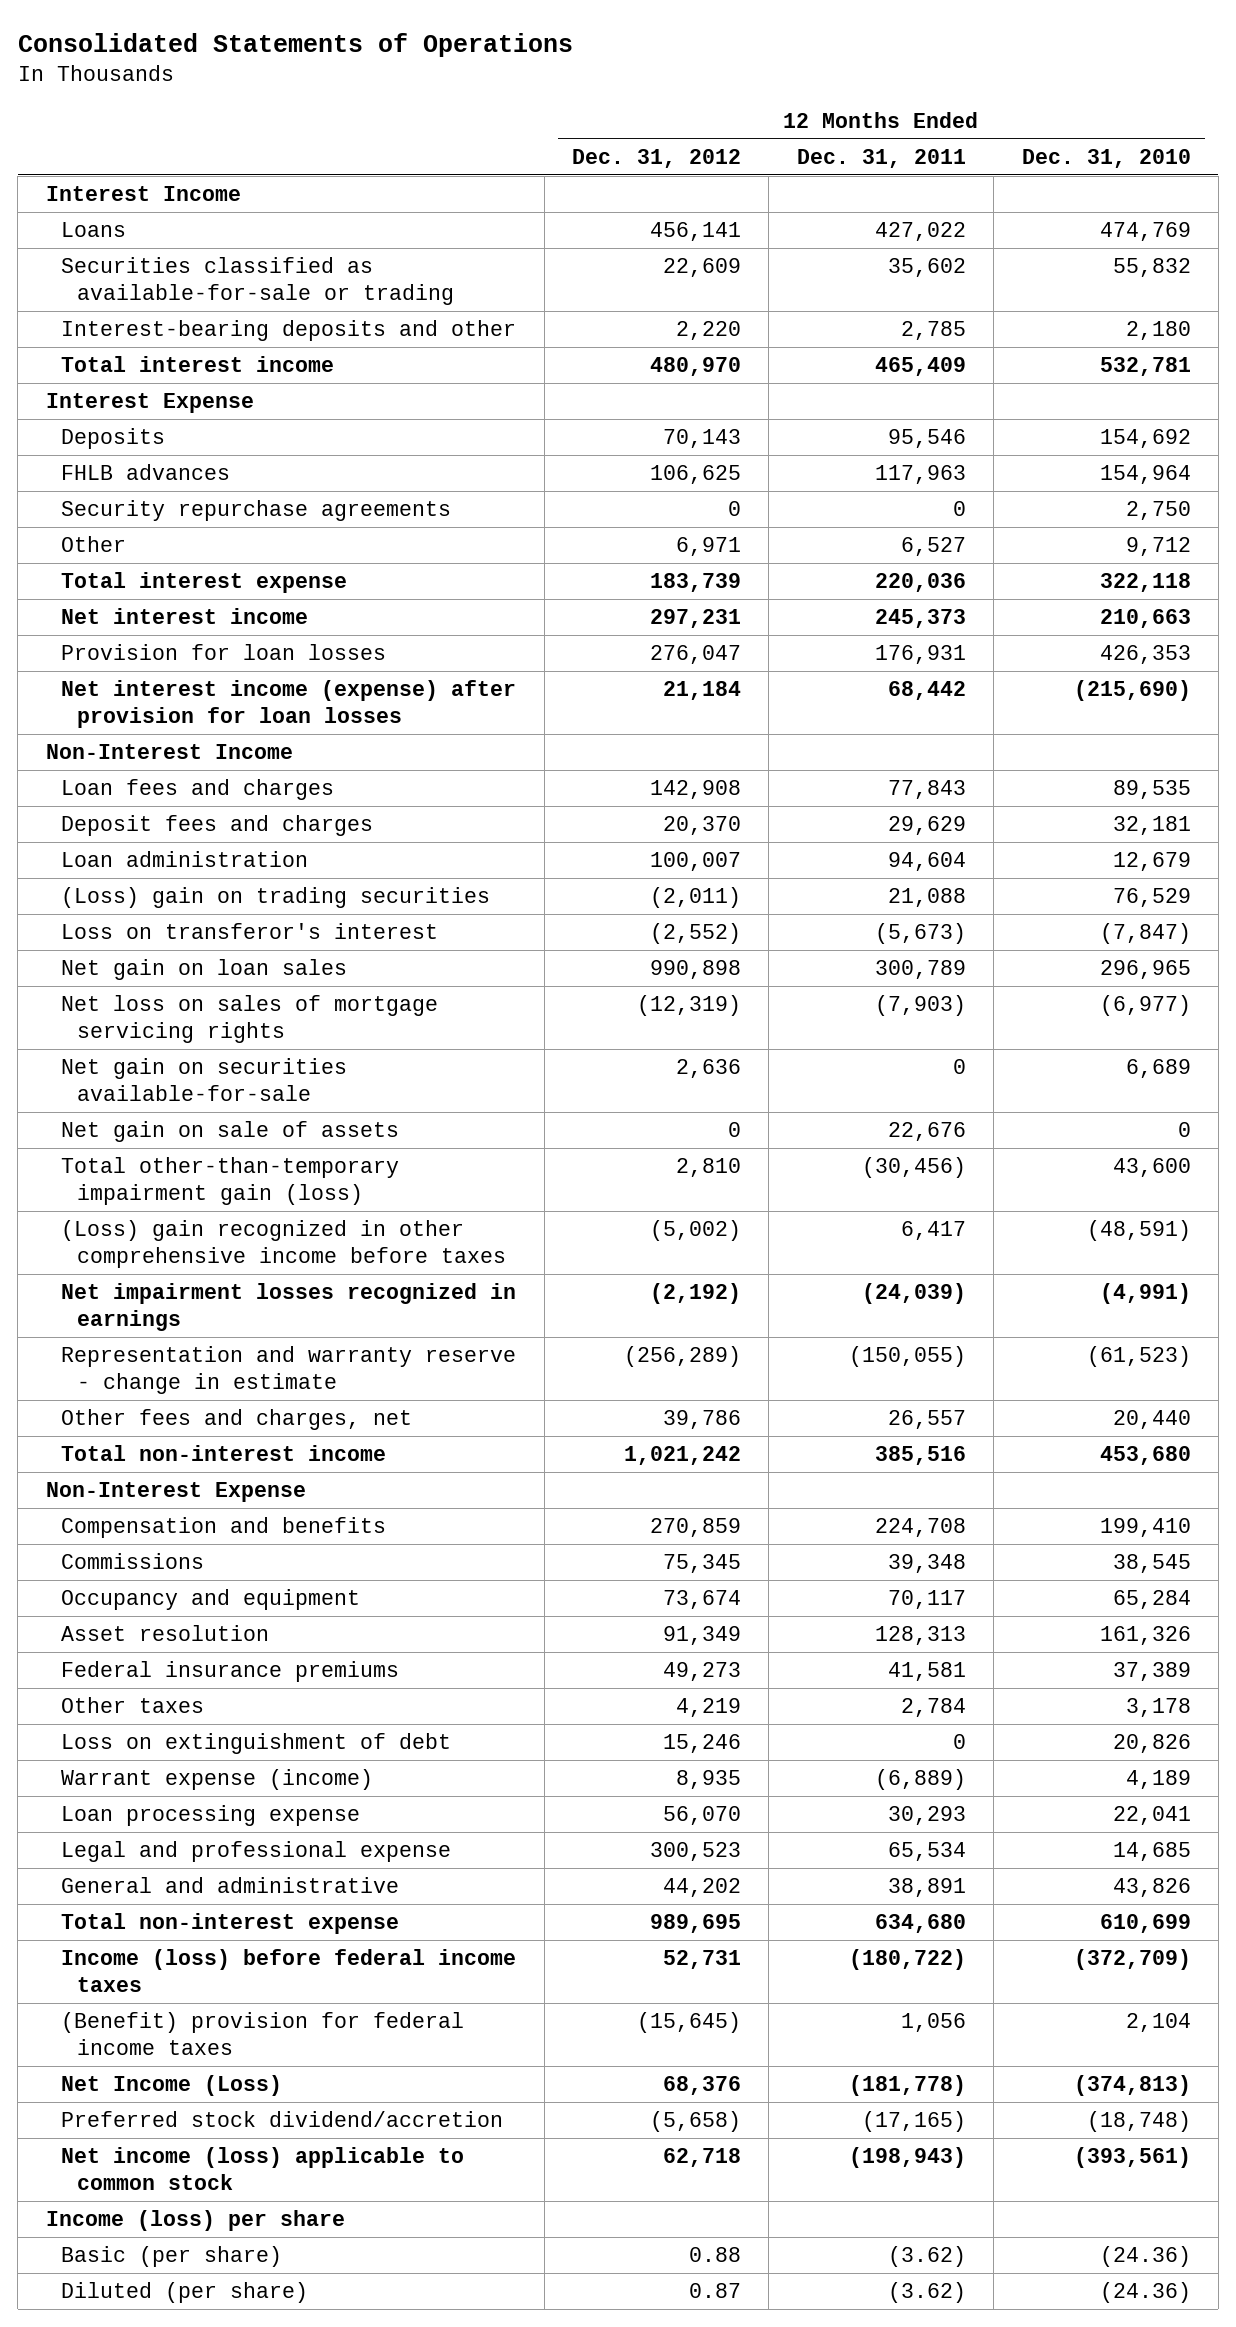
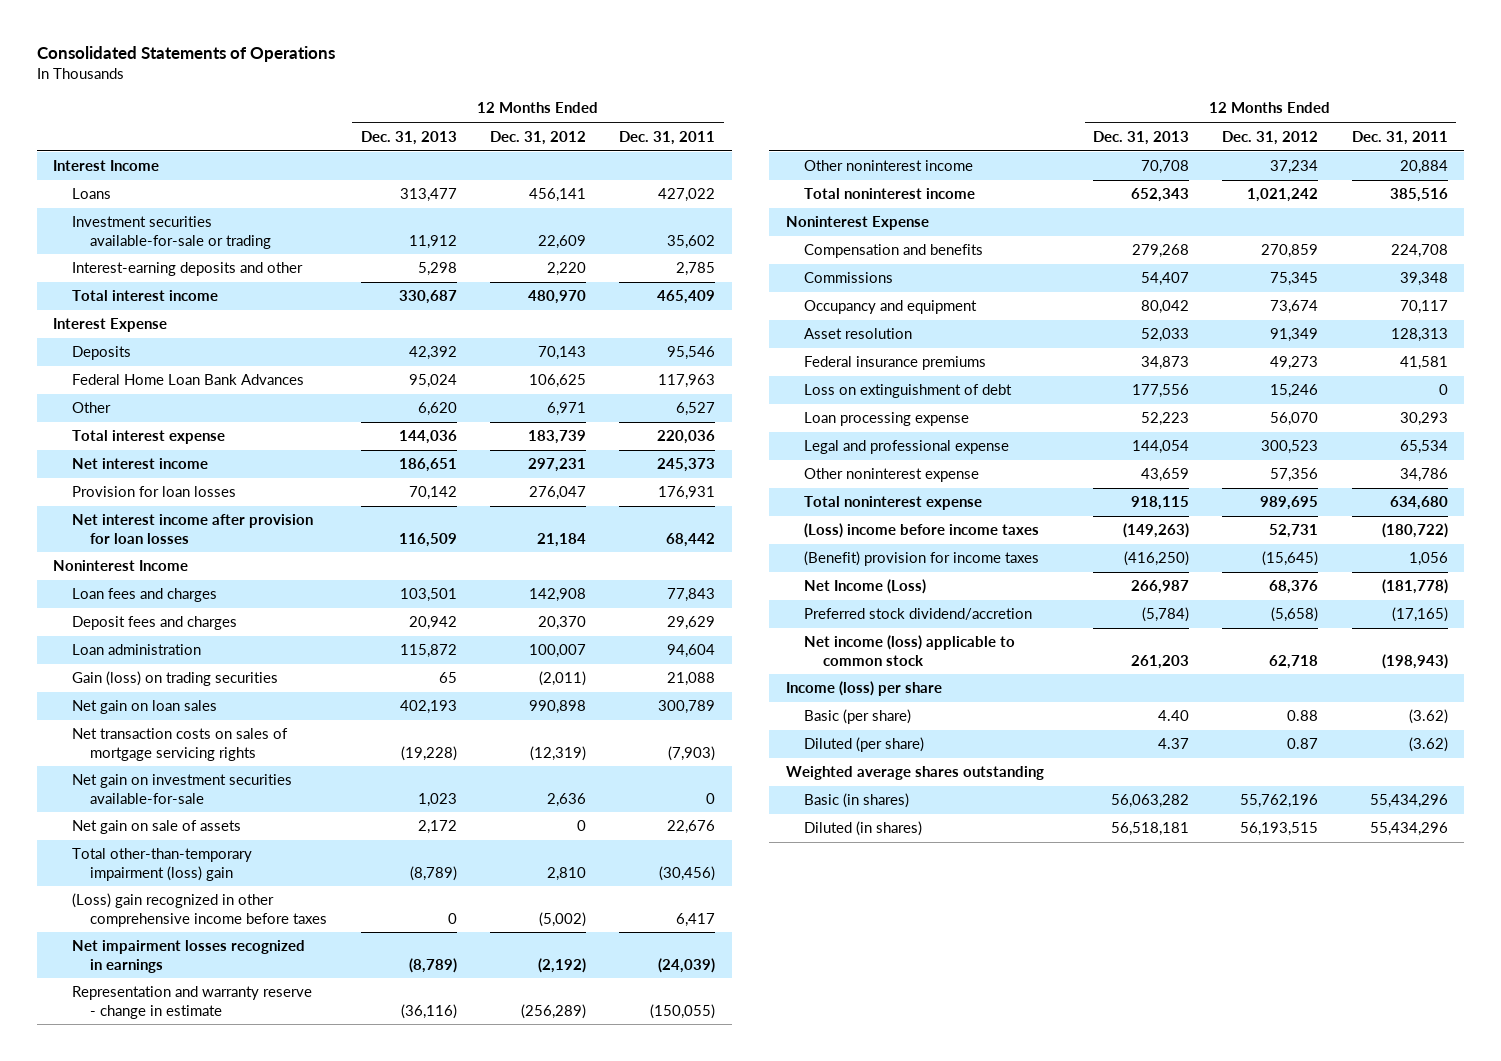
[1021,148,1191,168] Dec. 31, 2010 -> none
none -> [360,130,457,145] Dec. 31, 2013
[61,257,454,305] Securities classified as available-for-sale or trading -> [71,216,272,249] Investment securities available-for-sale or trading
[61,320,517,342] Interest-bearing deposits and other -> [71,262,303,277] Interest-earning deposits and other
[61,500,452,522] Security repurchase agreements -> none
[61,464,231,481] FHLB advances -> [71,374,304,386] Federal Home Loan Bank Advances
[61,680,517,728] Net interest income (expense) after provision for loan losses -> [71,514,313,544] Net interest income after provision for loan losses
[45,744,293,760] Non-Interest Income -> [53,560,189,572] Noninterest Income
[61,923,439,940] Loss on transferor's interest -> none
[61,887,491,909] (Loss) gain on trading securities -> [71,671,278,687] Gain (loss) on trading securities
[61,995,439,1043] Net loss on sales of mortgage servicing rights -> [71,728,288,761] Net transaction costs on sales of mortgage servicing rights
[61,1058,348,1101] Net gain on securities available-for-sale -> [71,774,292,804] Net gain on investment securities available-for-sale
[61,1157,400,1205] Total other-than-temporary impairment gain (loss) -> [71,848,252,881] Total other-than-temporary impairment (loss) gain
[61,1409,413,1431] Other fees and charges, net -> none
none -> [804,160,974,172] Other noninterest income
[61,1445,387,1462] Total non-interest income -> [804,188,976,200] Total noninterest income
[45,1482,306,1503] Non-Interest Expense -> [785,216,929,231] Noninterest Expense
[61,1697,205,1714] Other taxes -> none
[61,1769,374,1791] Warrant expense (income) -> none
[61,1877,400,1894] General and administrative -> none
none -> [804,468,980,483] Other noninterest expense
[61,1913,400,1935] Total non-interest expense -> [804,496,983,511] Total noninterest expense
[61,1949,517,1992] Income (loss) before federal income taxes -> [804,523,1040,539] (Loss) income before income taxes
[61,2012,465,2055] (Benefit) provision for federal income taxes -> [804,551,1040,567] (Benefit) provision for income taxes
none -> [785,766,1044,781] Weighted average shares outstanding
none -> [804,793,910,809] Basic (in shares)
none -> [804,821,923,837] Diluted (in shares)

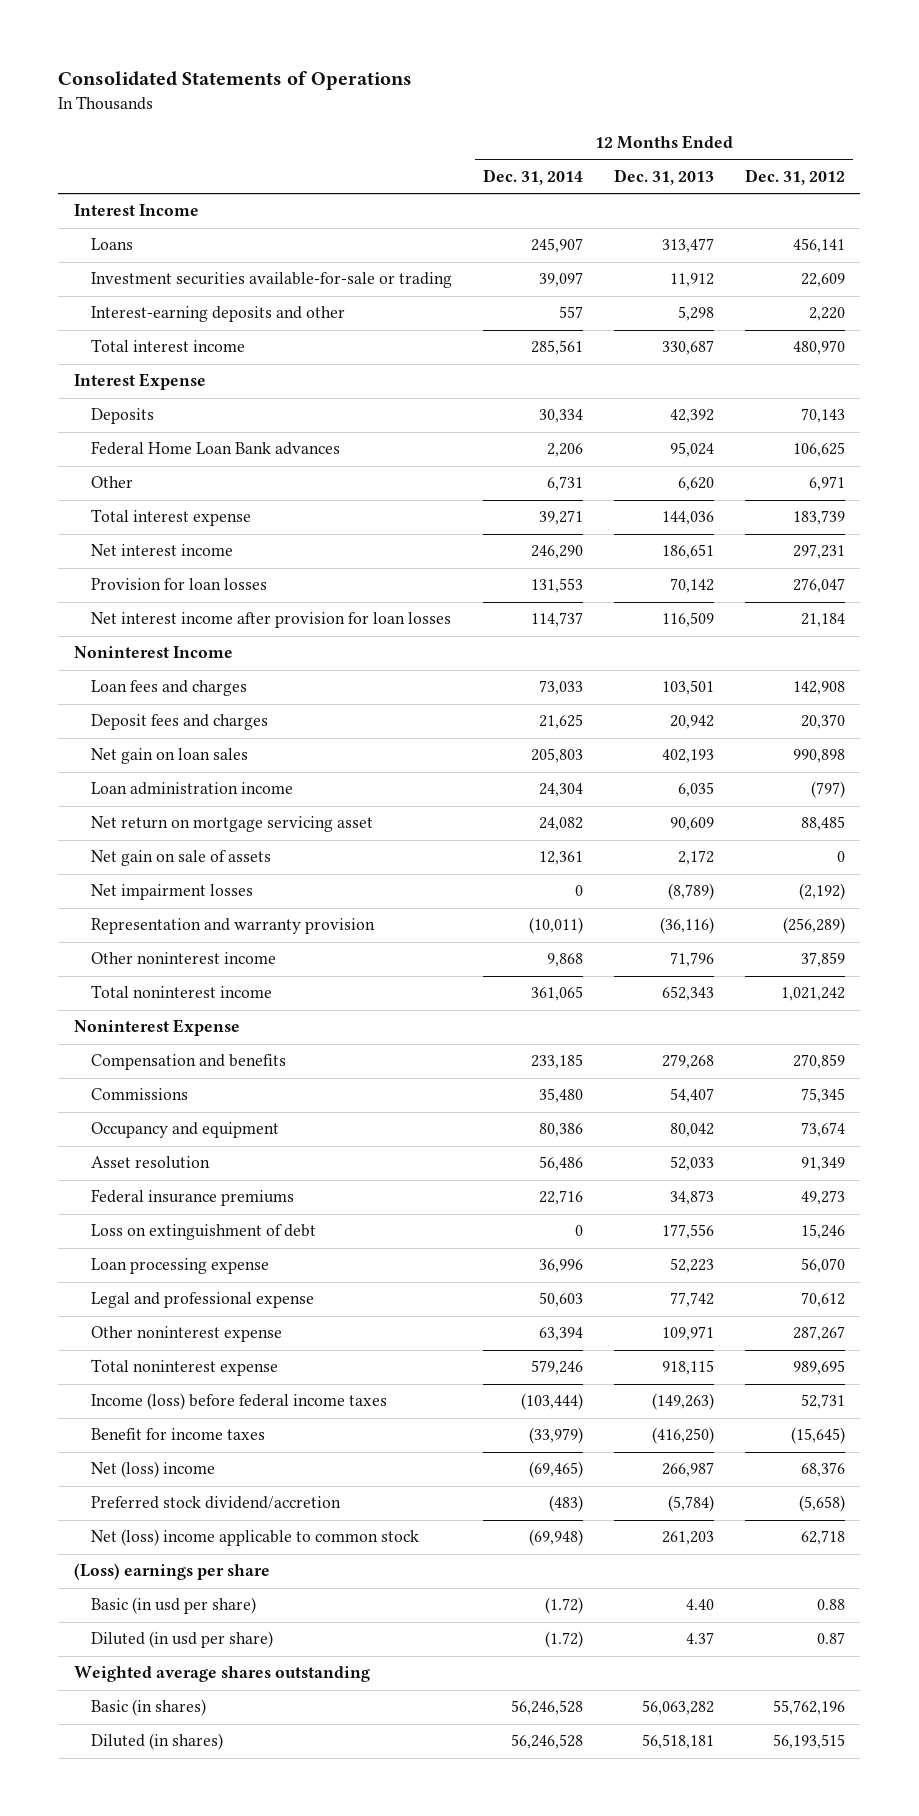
[619,130,716,145] Dec. 31, 2011 -> none
none -> [482,169,583,186] Dec. 31, 2014
[71,374,304,386] Federal Home Loan Bank Advances -> [90,441,340,456] Federal Home Loan Bank advances
[71,644,201,656] Loan administration -> none
[71,671,278,687] Gain (loss) on trading securities -> none
[71,774,292,804] Net gain on investment securities available-for-sale -> none
none -> [90,782,293,796] Loan administration income
[71,728,288,761] Net transaction costs on sales of mortgage servicing rights -> [90,816,373,833] Net return on mortgage servicing asset
[400,745,457,761] (19,228) -> [669,817,714,832] 90,609
[530,745,587,761] (12,319) -> [800,816,845,832] 88,485
[71,848,252,881] Total other-than-temporary impairment (loss) gain -> none
[71,893,328,927] (Loss) gain recognized in other comprehensive income before taxes -> none
[71,940,305,973] Net impairment losses recognized in earnings -> [90,884,253,901] Net impairment losses
[71,986,312,1019] Representation and warranty reserve - change in estimate -> [90,918,375,935] Representation and warranty provision
[1140,160,1189,175] 70,708 -> [669,952,714,968] 71,796
[1270,160,1319,175] 37,234 -> [800,952,845,968] 37,859
[1131,440,1189,455] 144,054 -> [669,1292,714,1308] 77,742
[1261,440,1319,455] 300,523 -> [800,1292,845,1308] 70,612
[1140,468,1189,483] 43,659 -> [661,1326,714,1342] 109,971
[1270,468,1319,483] 57,356 -> [792,1326,845,1342] 287,267
[804,523,1040,539] (Loss) income before income taxes -> [90,1393,387,1411] Income (loss) before federal income taxes
[804,551,1040,567] (Benefit) provision for income taxes -> [90,1428,265,1441] Benefit for income taxes
[804,579,927,595] Net Income (Loss) -> [90,1461,215,1479] Net (loss) income
[804,635,1016,666] Net income (loss) applicable to common stock -> [90,1529,419,1547] Net (loss) income applicable to common stock
[785,681,942,697] Income (loss) per share -> [73,1563,270,1581] (Loss) earnings per share
[804,709,912,725] Basic (per share) -> [90,1597,256,1615] Basic (in usd per share)
[804,737,925,753] Diluted (per share) -> [90,1631,273,1649] Diluted (in usd per share)

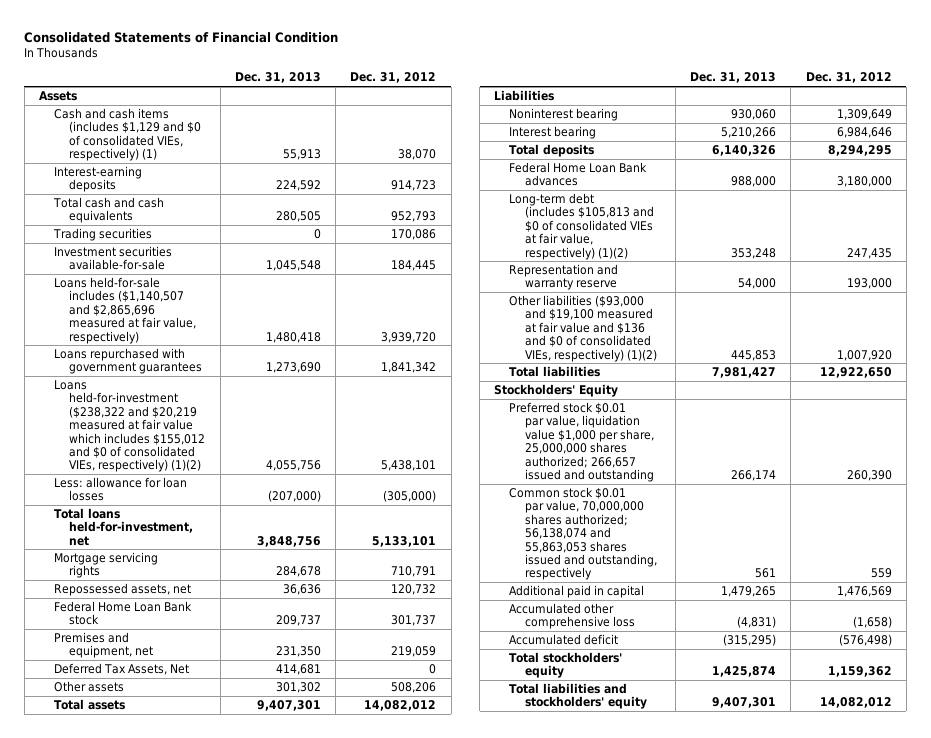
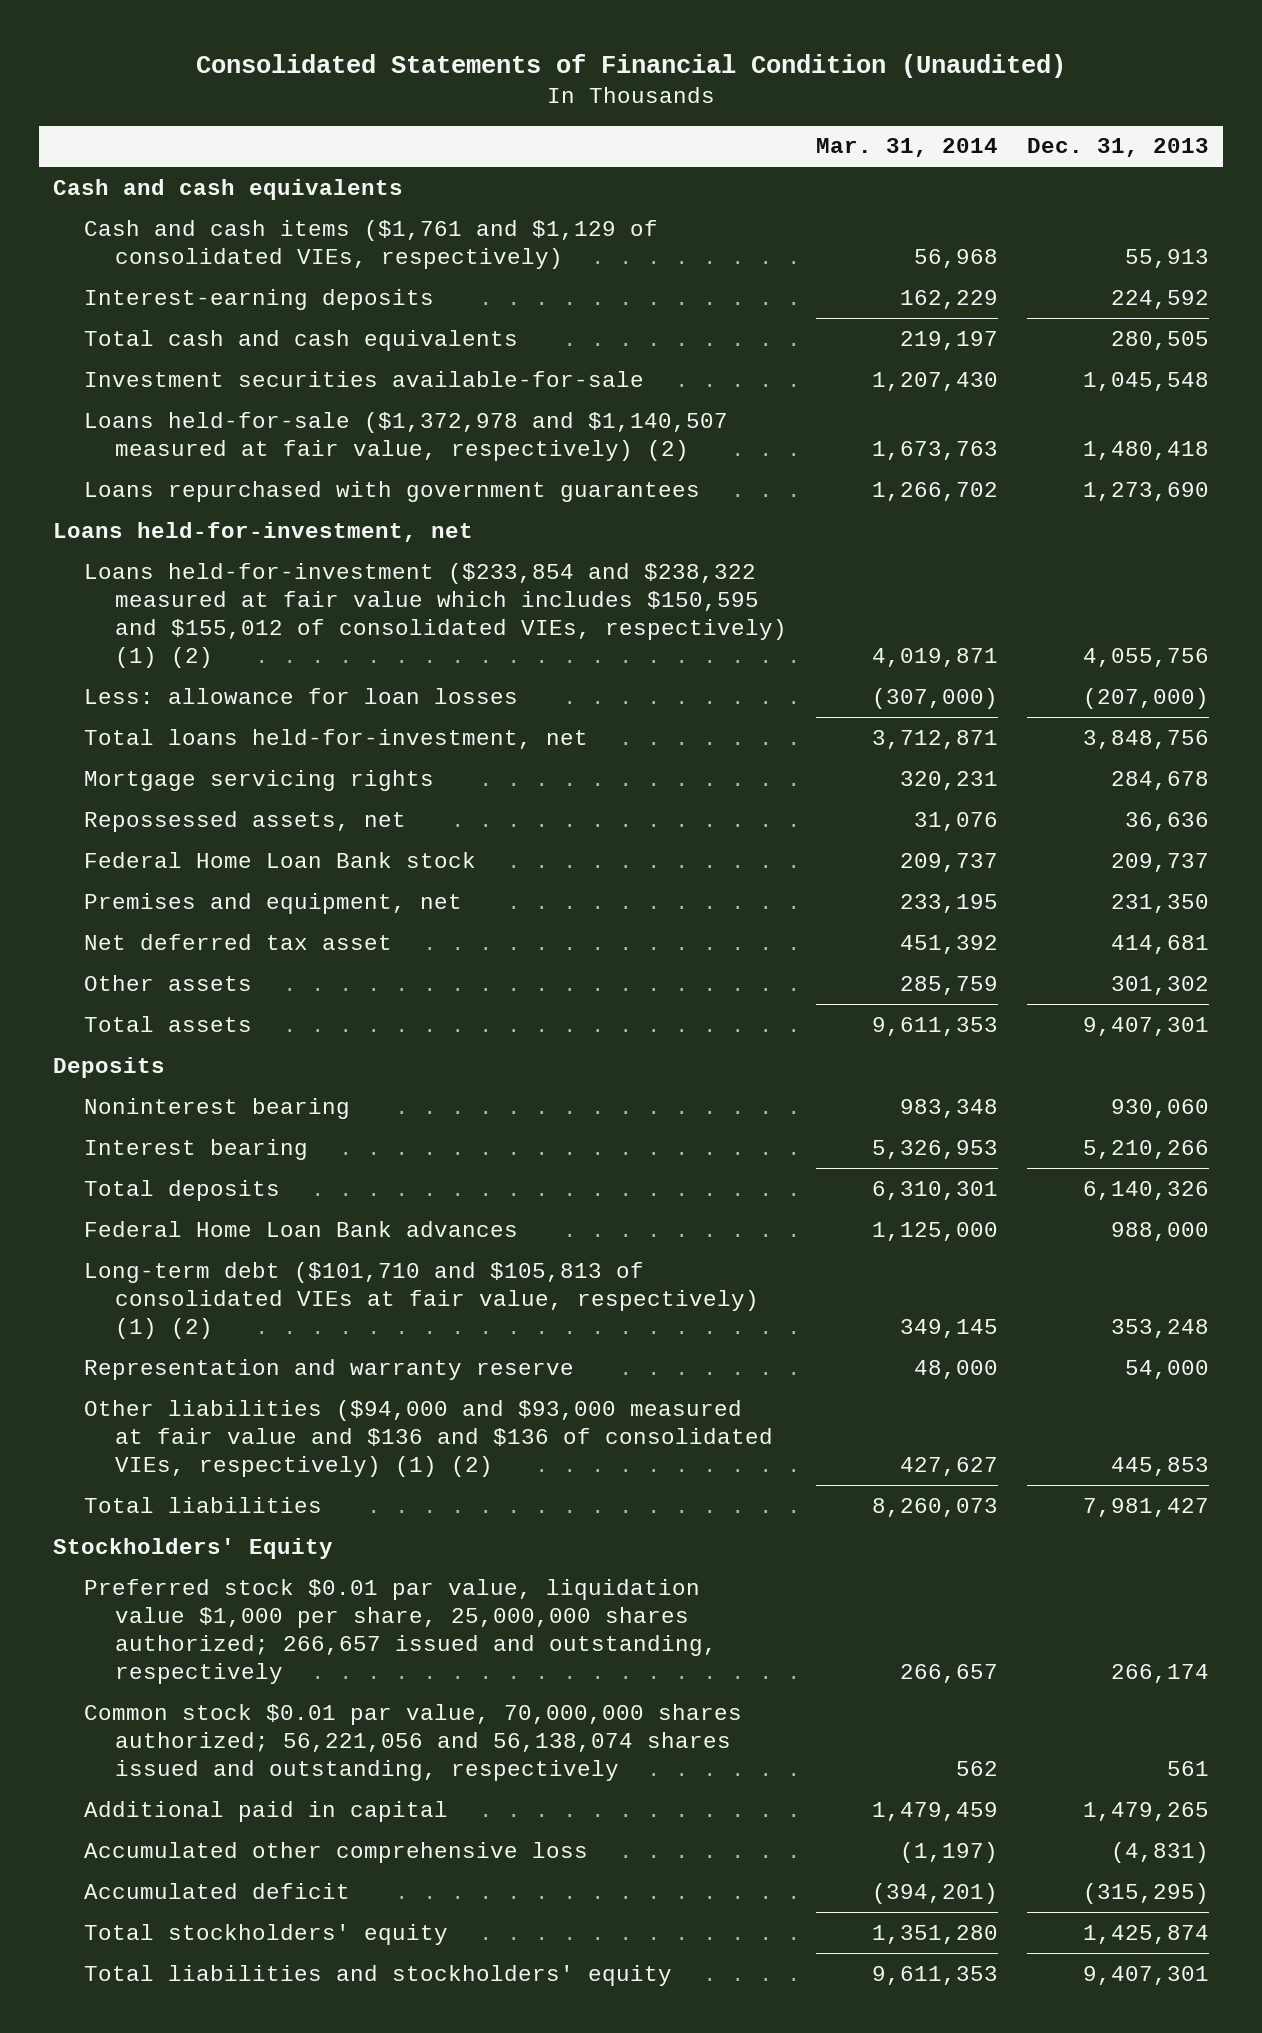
[24,32,339,44] Consolidated Statements of Financial Condition -> [195,54,1066,79] Consolidated Statements of Financial Condition (Unaudited)
[350,72,437,84] Dec. 31, 2012 -> none
none -> [815,138,998,158] Mar. 31, 2014
[39,90,78,101] Assets -> none
none -> [53,178,404,200] Cash and cash equivalents
[54,107,202,162] Cash and cash items (includes $1,129 and $0 of consolidated VIEs, respectively) (1) -> [84,219,659,269] Cash and cash items ($1,761 and $1,129 of consolidated VIEs, respectively)
[53,227,153,241] Trading securities -> none
[54,276,197,344] Loans held-for-sale includes ($1,140,507 and $2,865,696 measured at fair value, respectively) -> [84,411,729,461] Loans held-for-sale ($1,372,978 and $1,140,507 measured at fair value, respectively) (2)
none -> [53,521,474,542] Loans held-for-investment, net
[54,379,206,473] Loans held-for-investment ($238,322 and $20,219 measured at fair value which includes $155,012 and $0 of consolidated VIEs, respectively) (1)(2) -> [84,562,787,668] Loans held-for-investment ($233,854 and $238,322 measured at fair value which includes $150,595 and $155,012 of consolidated VIEs, respectively) (1) (2)
[54,662,190,675] Deferred Tax Assets, Net -> [84,933,393,950] Net deferred tax asset
[494,89,555,101] Liabilities -> none
none -> [53,1056,166,1078] Deposits
[509,192,654,260] Long-term debt (includes $105,813 and $0 of consolidated VIEs at fair value, respectively) (1)(2) -> [84,1261,759,1339] Long-term debt ($101,710 and $105,813 of consolidated VIEs at fair value, respectively) (1) (2)
[509,294,657,362] Other liabilities ($93,000 and $19,100 measured at fair value and $136 and $0 of consolidated VIEs, respectively) (1)(2) -> [84,1399,773,1477] Other liabilities ($94,000 and $93,000 measured at fair value and $136 and $136 of consolidated VIEs, respectively) (1) (2)
[509,401,654,483] Preferred stock $0.01 par value, liquidation value $1,000 per share, 25,000,000 shares authorized; 266,657 issued and outstanding -> [84,1578,717,1684] Preferred stock $0.01 par value, liquidation value $1,000 per share, 25,000,000 shares authorized; 266,657 issued and outstanding, respectively
[509,486,657,581] Common stock $0.01 par value, 70,000,000 shares authorized; 56,138,074 and 55,863,053 shares issued and outstanding, respectively -> [84,1703,743,1781] Common stock $0.01 par value, 70,000,000 shares authorized; 56,221,056 and 56,138,074 shares issued and outstanding, respectively

